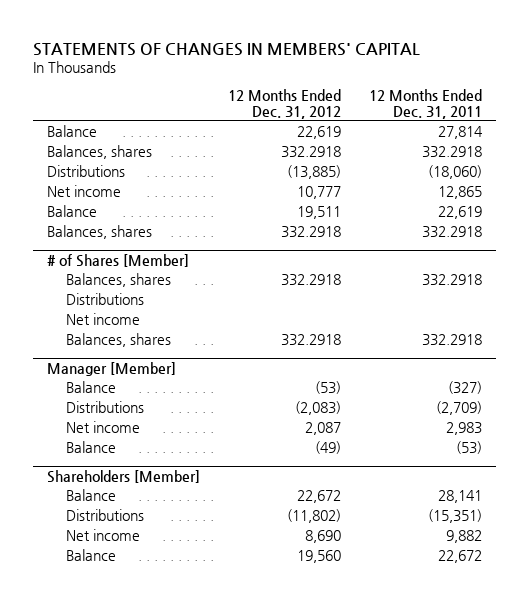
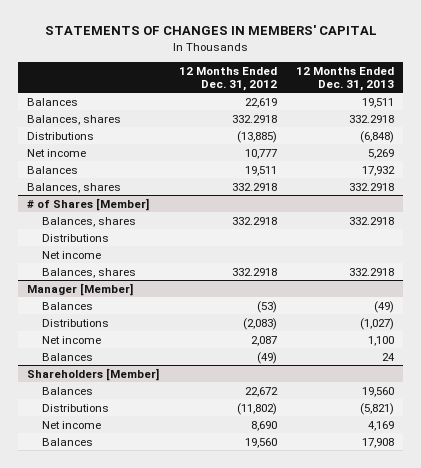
[368,88,482,119] 12 Months Ended Dec. 31, 2011 -> none
none -> [295,66,394,91] 12 Months Ended Dec. 31, 2013
[47,125,98,138] Balance -> [27,97,79,106] Balances
[47,205,98,218] Balance -> [27,165,79,174] Balances
[66,381,117,394] Balance -> [42,301,94,310] Balances
[66,441,117,454] Balance -> [42,352,94,361] Balances
[66,489,117,502] Balance -> [42,386,94,395] Balances
[66,549,117,562] Balance -> [42,437,94,446] Balances

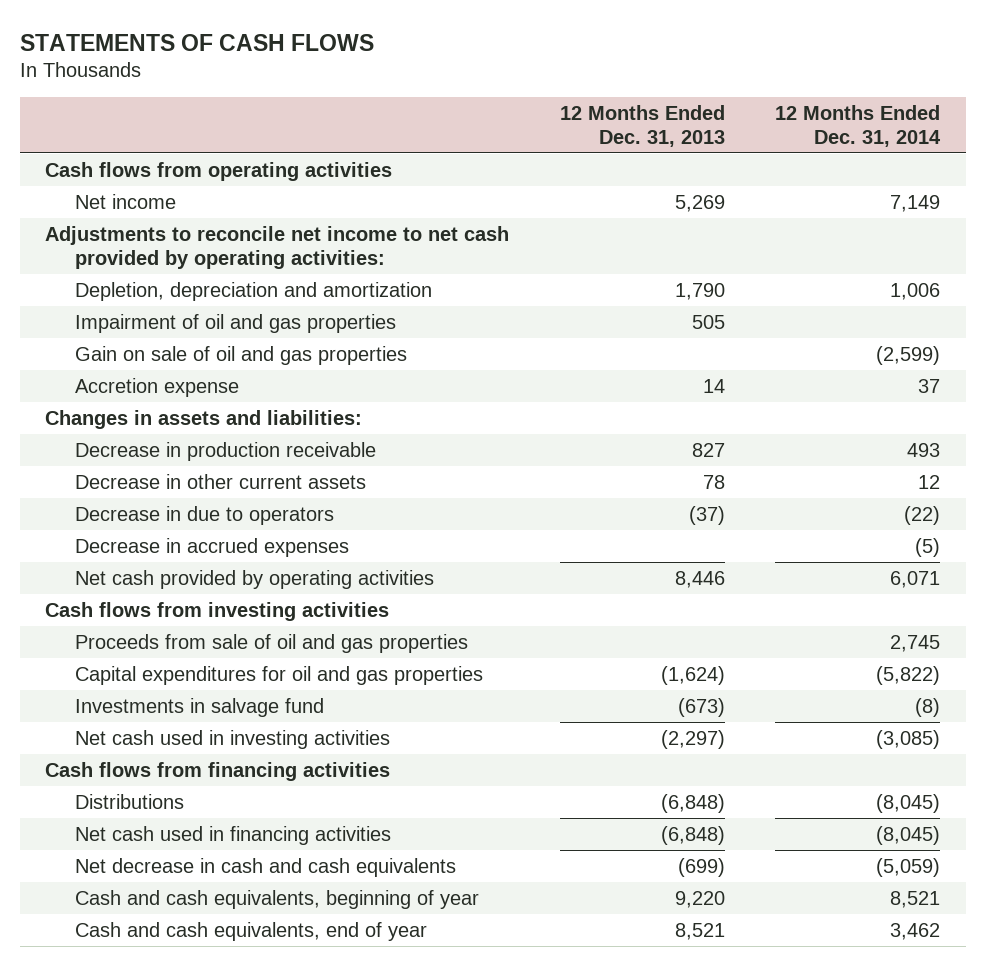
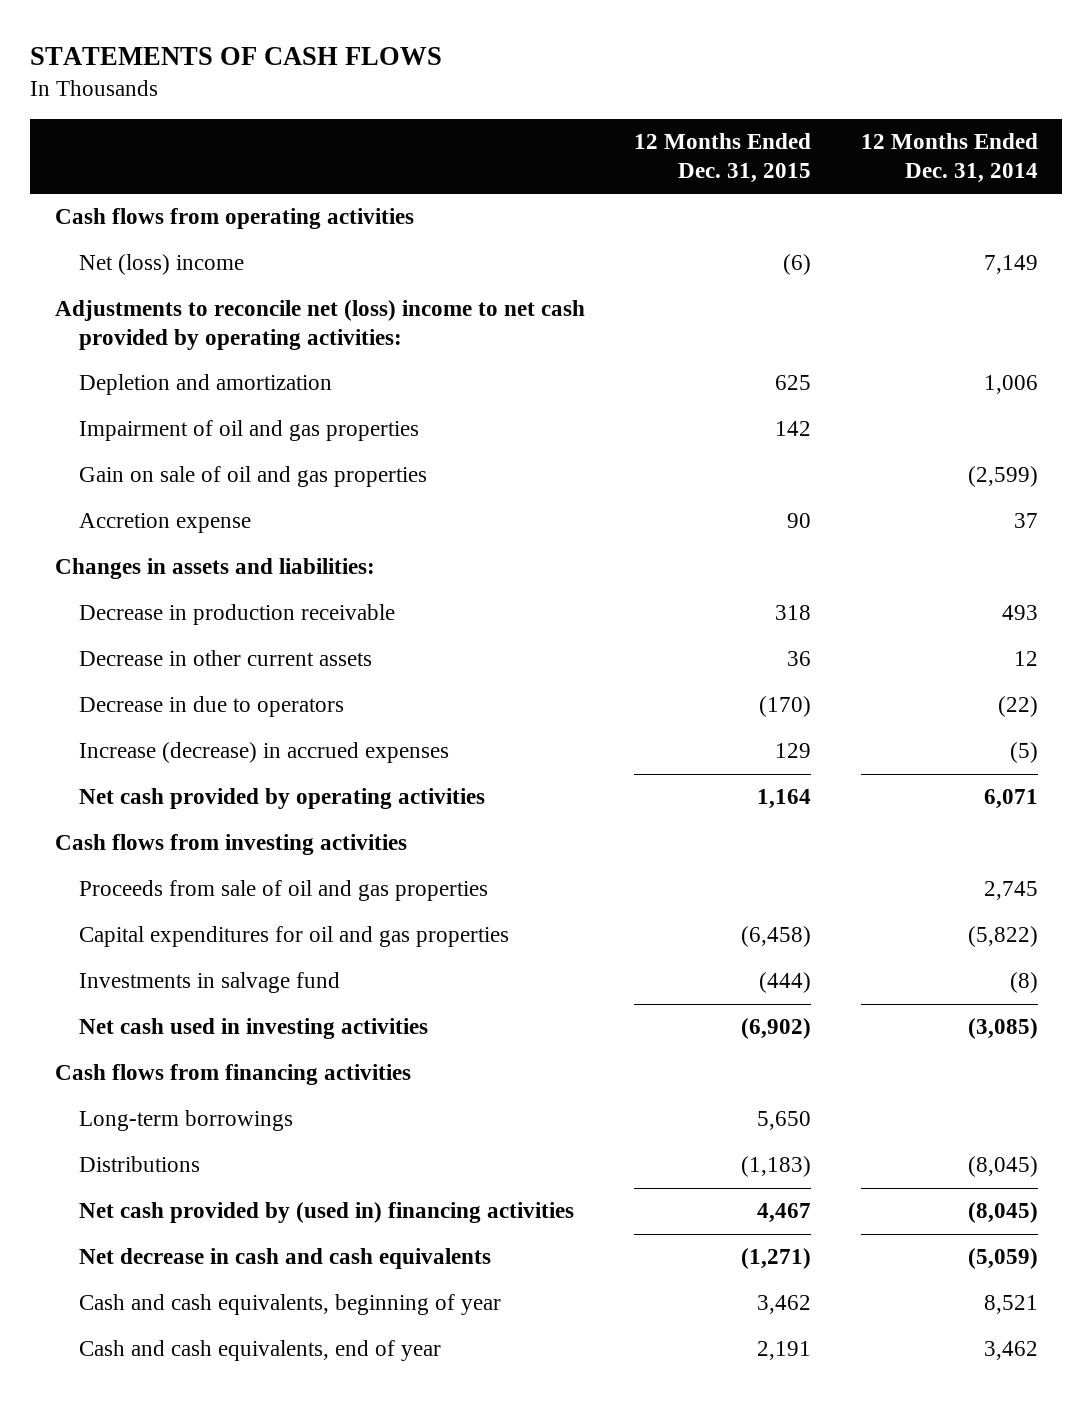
[559,104,725,147] 12 Months Ended Dec. 31, 2013 -> none
none -> [634,133,812,183] 12 Months Ended Dec. 31, 2015
[74,193,176,209] Net income -> [78,254,244,276] Net (loss) income
[45,225,510,269] Adjustments to reconcile net income to net cash provided by operating activities: -> [54,300,585,350] Adjustments to reconcile net (loss) income to net cash provided by operating activities:
[74,281,432,301] Depletion, depreciation and amortization -> [78,374,332,396] Depletion and amortization
[74,537,349,557] Decrease in accrued expenses -> [78,742,449,764] Increase (decrease) in accrued expenses
none -> [78,1110,293,1132] Long-term borrowings
[74,825,391,845] Net cash used in financing activities -> [78,1202,574,1224] Net cash provided by (used in) financing activities

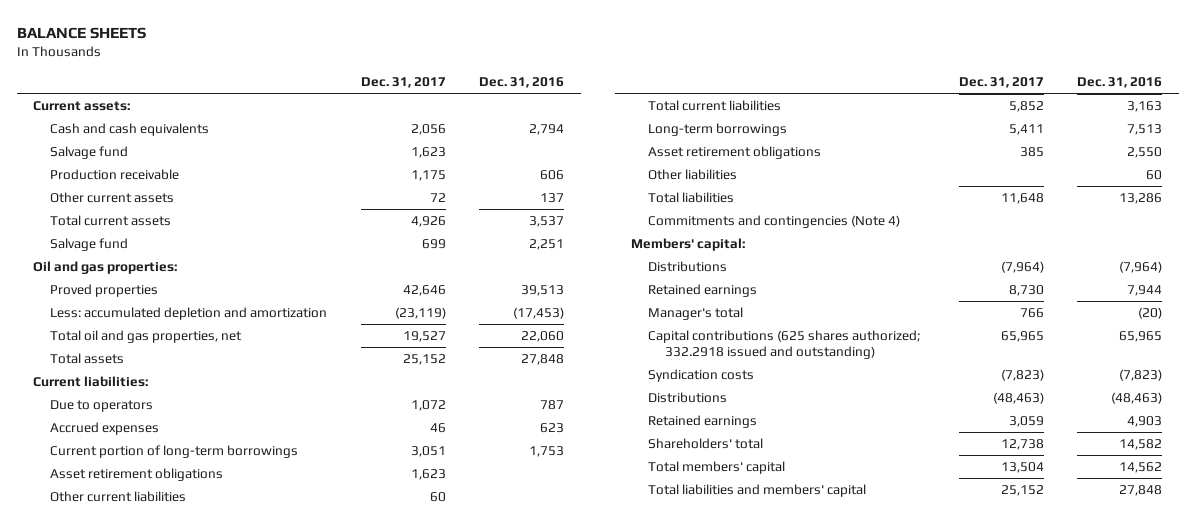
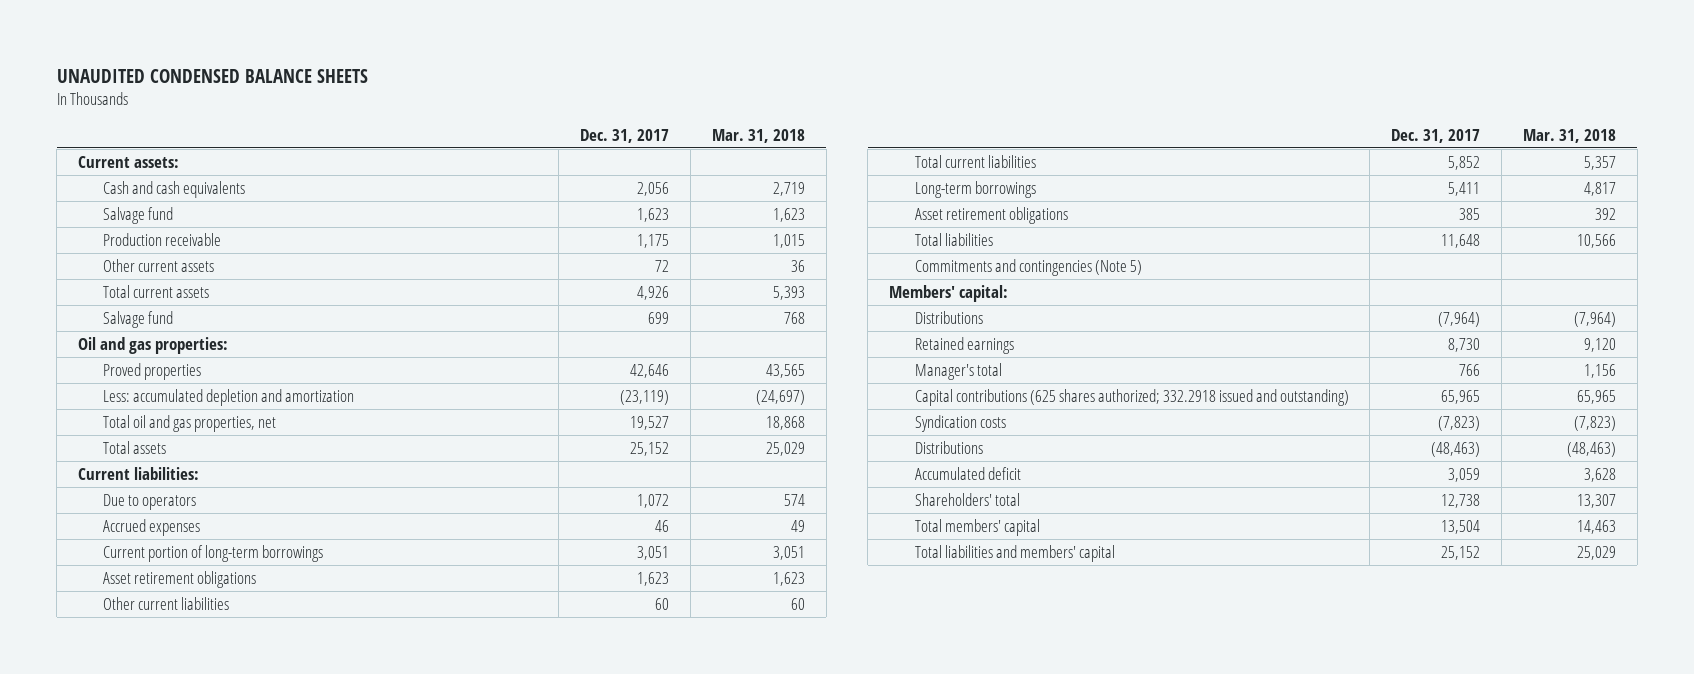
[16,26,146,39] BALANCE SHEETS -> [56,68,368,83] UNAUDITED CONDENSED BALANCE SHEETS
[479,76,565,88] Dec. 31, 2016 -> none
none -> [711,128,805,143] Mar. 31, 2018
[648,169,738,181] Other liabilities -> none
[648,215,901,229] Commitments and contingencies (Note 4) -> [914,258,1142,276] Commitments and contingencies (Note 5)
[648,415,758,429] Retained earnings -> [914,466,1021,480] Accumulated deficit

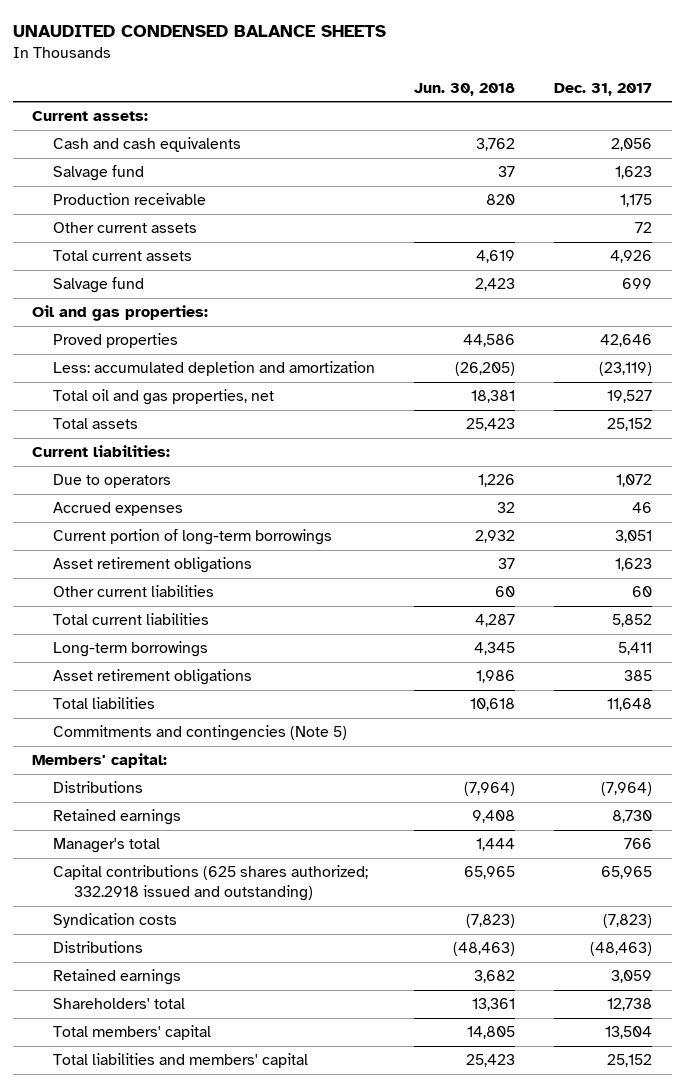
[711,128,805,143] Mar. 31, 2018 -> none
none -> [414,82,516,96] Jun. 30, 2018
[914,466,1021,480] Accumulated deficit -> [53,969,182,986] Retained earnings

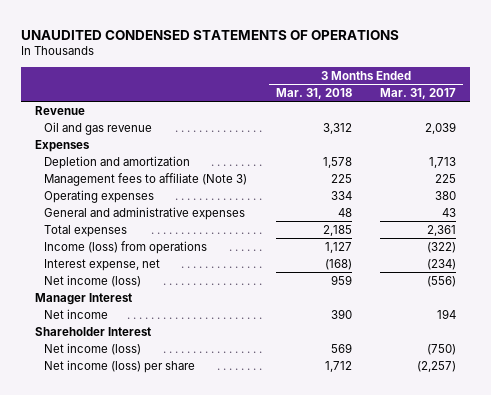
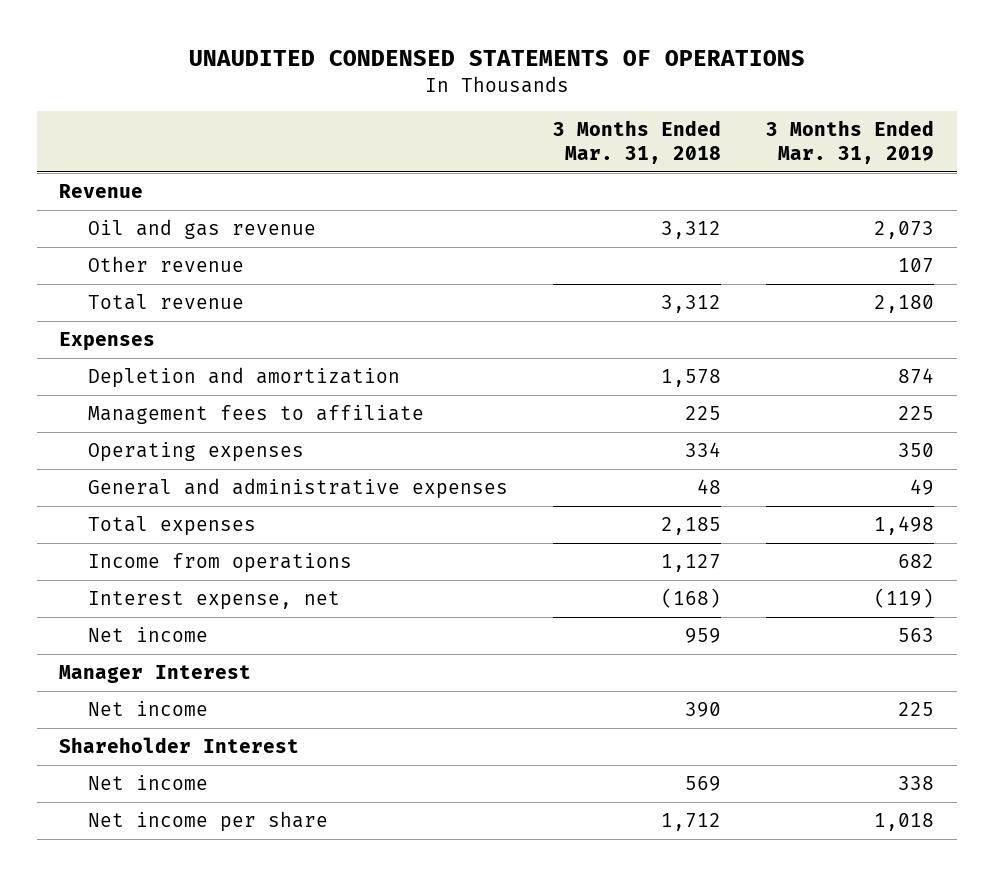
[379,88,456,100] Mar. 31, 2017 -> none
none -> [766,120,935,165] 3 Months Ended Mar. 31, 2019
none -> [87,255,244,272] Other revenue
none -> [87,293,244,310] Total revenue
[44,172,248,186] Management fees to affiliate (Note 3) -> [87,404,424,424] Management fees to affiliate
[44,240,208,254] Income (loss) from operations -> [87,552,352,573] Income from operations
[44,274,142,287] Net income (loss) -> [87,626,208,642] Net income
[44,342,142,355] Net income (loss) -> [87,774,208,790] Net income
[44,359,196,373] Net income (loss) per share -> [87,810,328,832] Net income per share

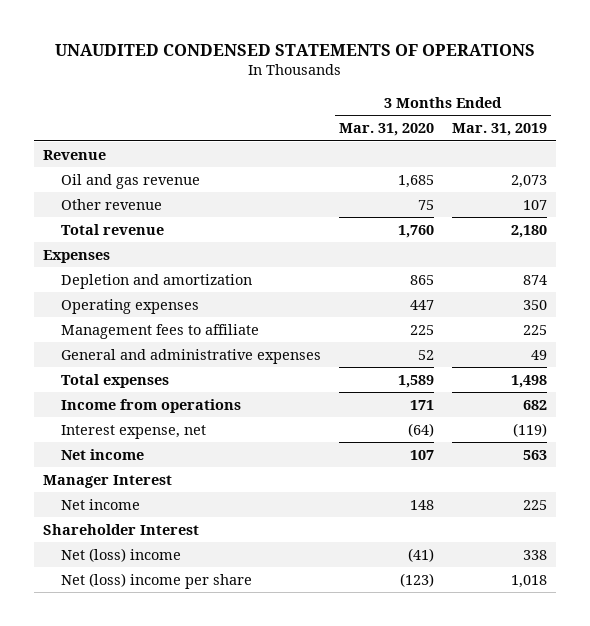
[553,120,722,165] 3 Months Ended Mar. 31, 2018 -> none
none -> [339,123,435,137] Mar. 31, 2020
[87,404,424,424] Management fees to affiliate -> [61,323,260,339] Management fees to affiliate
[87,774,208,790] Net income -> [61,547,182,562] Net (loss) income
[87,810,328,832] Net income per share -> [61,572,253,589] Net (loss) income per share

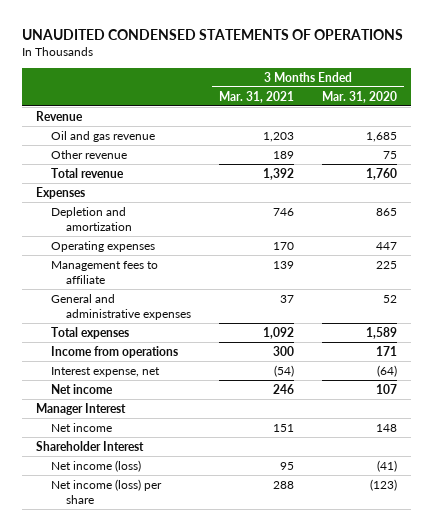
[451,123,547,137] Mar. 31, 2019 -> none
none -> [219,90,295,103] Mar. 31, 2021
[61,547,182,562] Net (loss) income -> [50,459,141,472] Net income (loss)
[61,572,253,589] Net (loss) income per share -> [50,478,162,505] Net income (loss) per share

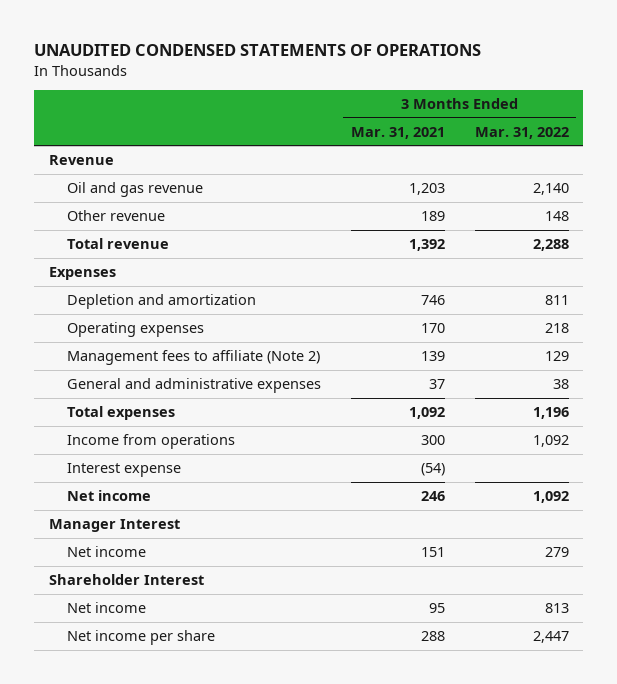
[321,90,397,103] Mar. 31, 2020 -> none
none -> [474,126,569,139] Mar. 31, 2022
[50,260,158,285] Management fees to affiliate -> [66,349,320,365] Management fees to affiliate (Note 2)
[50,366,160,377] Interest expense, net -> [66,462,181,477] Interest expense
[50,459,141,472] Net income (loss) -> [66,601,146,613] Net income
[50,478,162,505] Net income (loss) per share -> [66,629,215,645] Net income per share

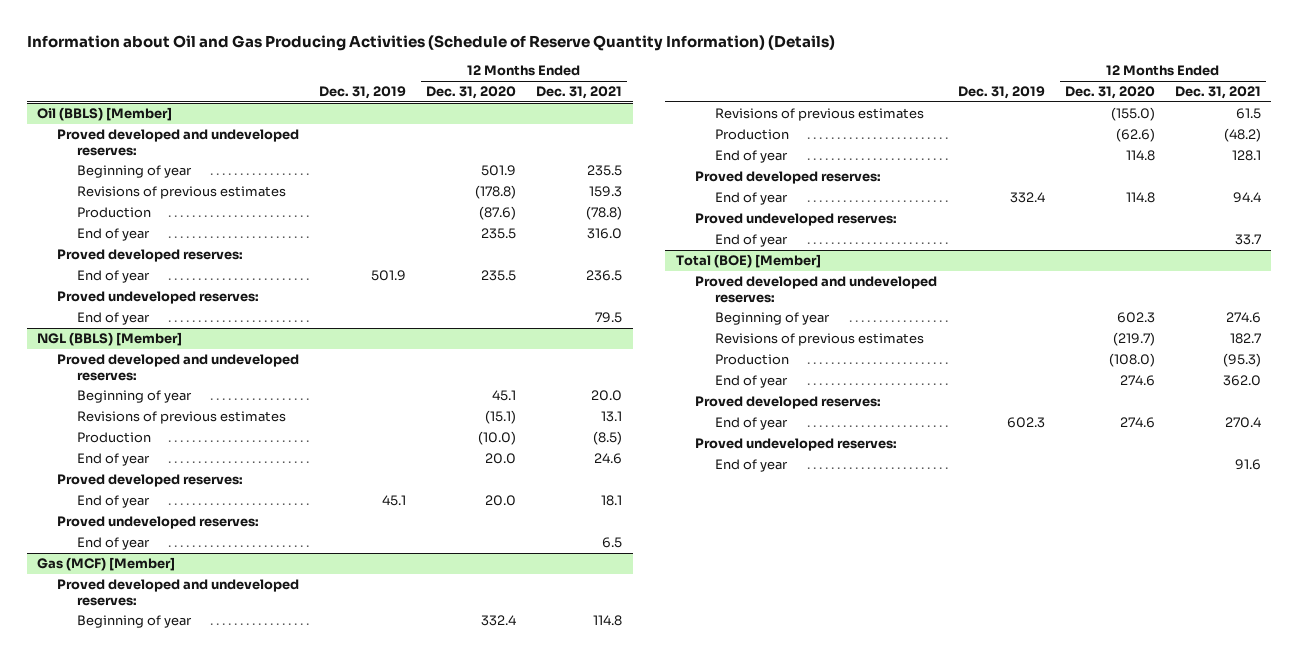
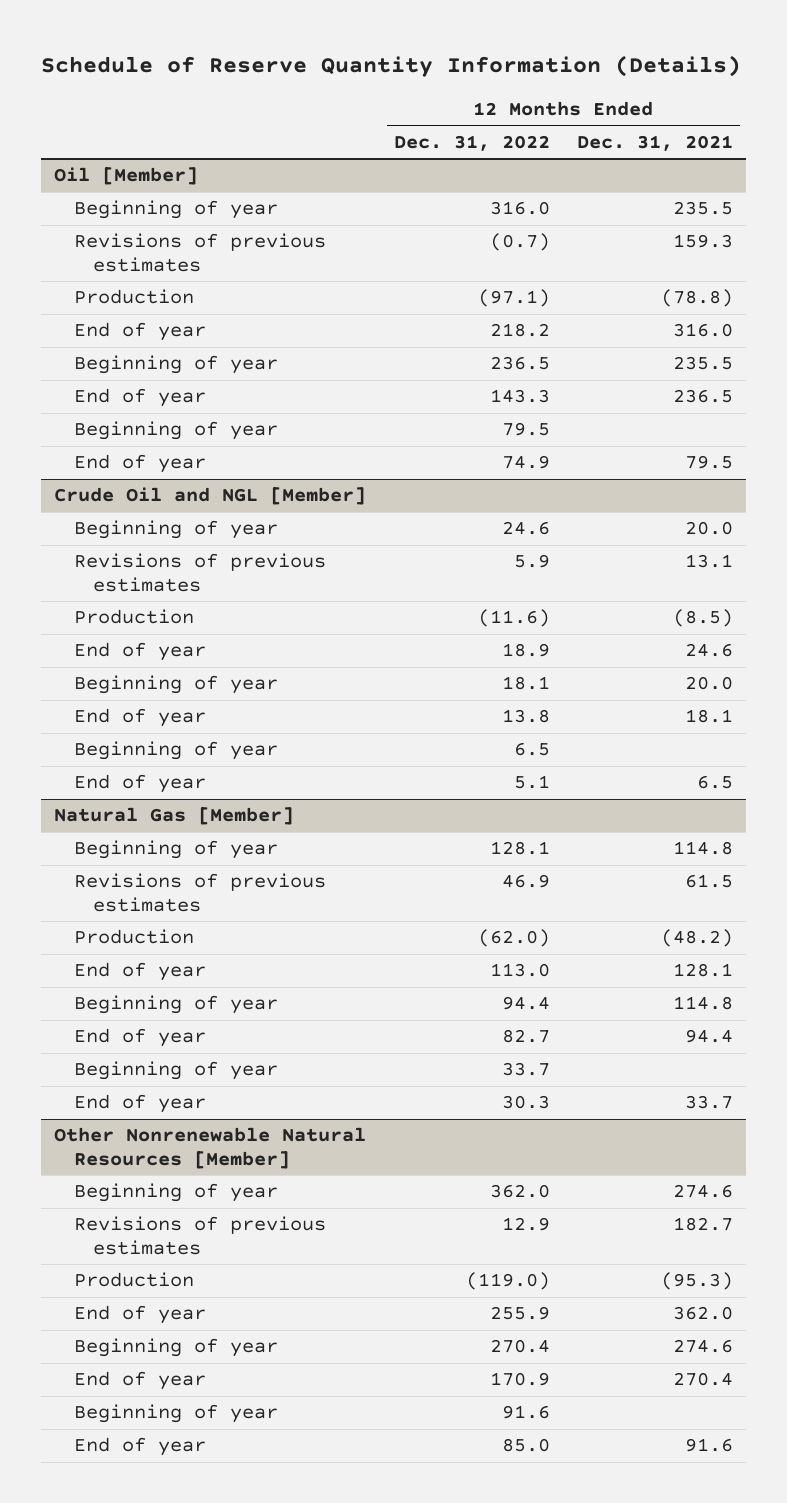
[26,35,835,52] Information about Oil and Gas Producing Activities (Schedule of Reserve Quantity Information) (Details) -> [40,55,741,78] Schedule of Reserve Quantity Information (Details)
[319,86,407,100] Dec. 31, 2019 -> none
[426,86,517,100] Dec. 31, 2020 -> none
none -> [393,134,550,151] Dec. 31, 2022
[56,129,299,156] Proved developed and undeveloped reserves: -> none
[36,107,172,122] Oil (BBLS) [Member] -> [54,167,199,186] Oil [Member]
[56,249,243,263] Proved developed reserves: -> none
none -> [73,355,278,375] Beginning of year
[56,291,259,305] Proved undeveloped reserves: -> none
none -> [73,421,278,441] Beginning of year
[56,354,299,381] Proved developed and undeveloped reserves: -> none
[36,332,182,347] NGL (BBLS) [Member] -> [54,487,367,506] Crude Oil and NGL [Member]
[56,474,243,488] Proved developed reserves: -> none
none -> [73,675,278,695] Beginning of year
[56,516,259,530] Proved undeveloped reserves: -> none
none -> [73,741,278,761] Beginning of year
[56,579,299,606] Proved developed and undeveloped reserves: -> none
[36,557,175,572] Gas (MCF) [Member] -> [54,807,295,826] Natural Gas [Member]
[695,171,882,185] Proved developed reserves: -> none
none -> [73,995,278,1015] Beginning of year
[695,213,898,227] Proved undeveloped reserves: -> none
none -> [73,1061,278,1081] Beginning of year
[695,276,938,303] Proved developed and undeveloped reserves: -> none
[675,254,821,269] Total (BOE) [Member] -> [54,1127,367,1169] Other Nonrenewable Natural Resources [Member]
[695,396,882,410] Proved developed reserves: -> none
none -> [73,1338,278,1358] Beginning of year
[695,438,898,452] Proved undeveloped reserves: -> none
none -> [73,1404,278,1424] Beginning of year

